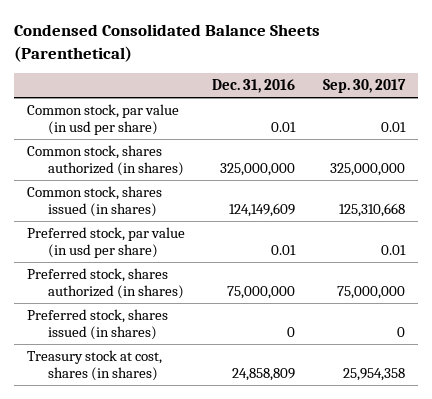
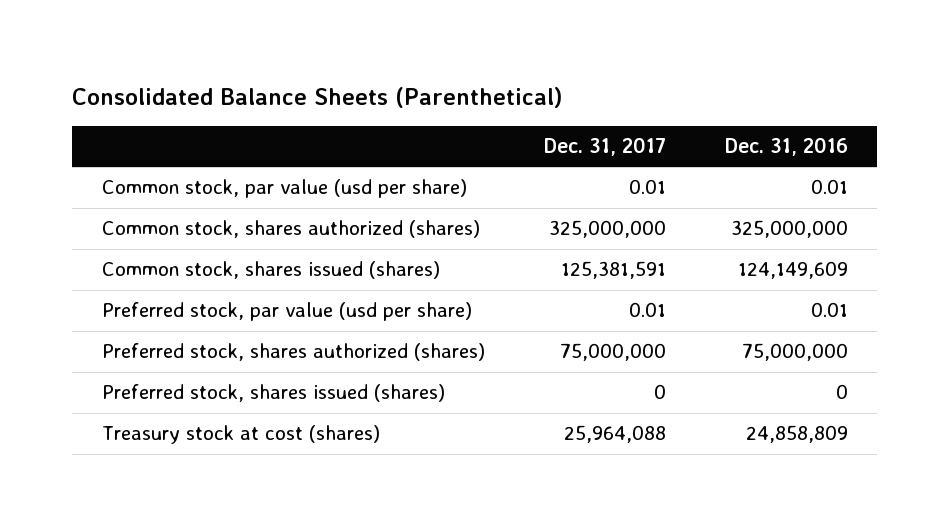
[13,24,320,62] Condensed Consolidated Balance Sheets (Parenthetical) -> [71,86,563,108] Consolidated Balance Sheets (Parenthetical)
[322,79,406,94] Sep. 30, 2017 -> none
none -> [543,137,666,157] Dec. 31, 2017
[27,103,180,136] Common stock, par value (in usd per share) -> [101,179,467,199] Common stock, par value (usd per share)
[27,144,185,177] Common stock, shares authorized (in shares) -> [101,220,480,239] Common stock, shares authorized (shares)
[27,185,163,218] Common stock, shares issued (in shares) -> [101,261,440,280] Common stock, shares issued (shares)
[27,226,186,259] Preferred stock, par value (in usd per share) -> [101,302,472,322] Preferred stock, par value (usd per share)
[27,267,185,300] Preferred stock, shares authorized (in shares) -> [101,343,485,362] Preferred stock, shares authorized (shares)
[27,308,169,341] Preferred stock, shares issued (in shares) -> [101,384,445,403] Preferred stock, shares issued (shares)
[27,349,163,382] Treasury stock at cost, shares (in shares) -> [101,425,380,445] Treasury stock at cost (shares)

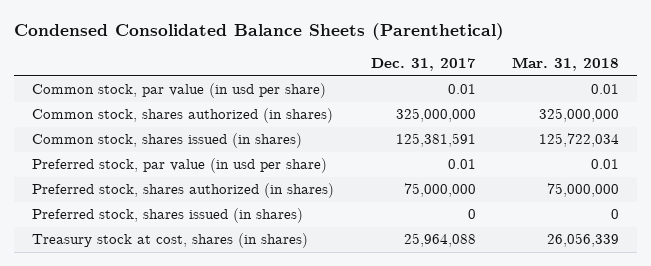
[71,86,563,108] Consolidated Balance Sheets (Parenthetical) -> [13,23,504,41] Condensed Consolidated Balance Sheets (Parenthetical)
[724,137,848,157] Dec. 31, 2016 -> none
none -> [512,57,620,72] Mar. 31, 2018
[101,179,467,199] Common stock, par value (usd per share) -> [32,83,327,99] Common stock, par value (in usd per share)
[101,220,480,239] Common stock, shares authorized (shares) -> [32,108,334,124] Common stock, shares authorized (in shares)
[101,261,440,280] Common stock, shares issued (shares) -> [32,133,303,149] Common stock, shares issued (in shares)
[101,302,472,322] Preferred stock, par value (usd per share) -> [32,158,328,174] Preferred stock, par value (in usd per share)
[101,343,485,362] Preferred stock, shares authorized (shares) -> [32,183,335,199] Preferred stock, shares authorized (in shares)
[101,384,445,403] Preferred stock, shares issued (shares) -> [32,208,304,224] Preferred stock, shares issued (in shares)
[101,425,380,445] Treasury stock at cost (shares) -> [32,233,309,249] Treasury stock at cost, shares (in shares)

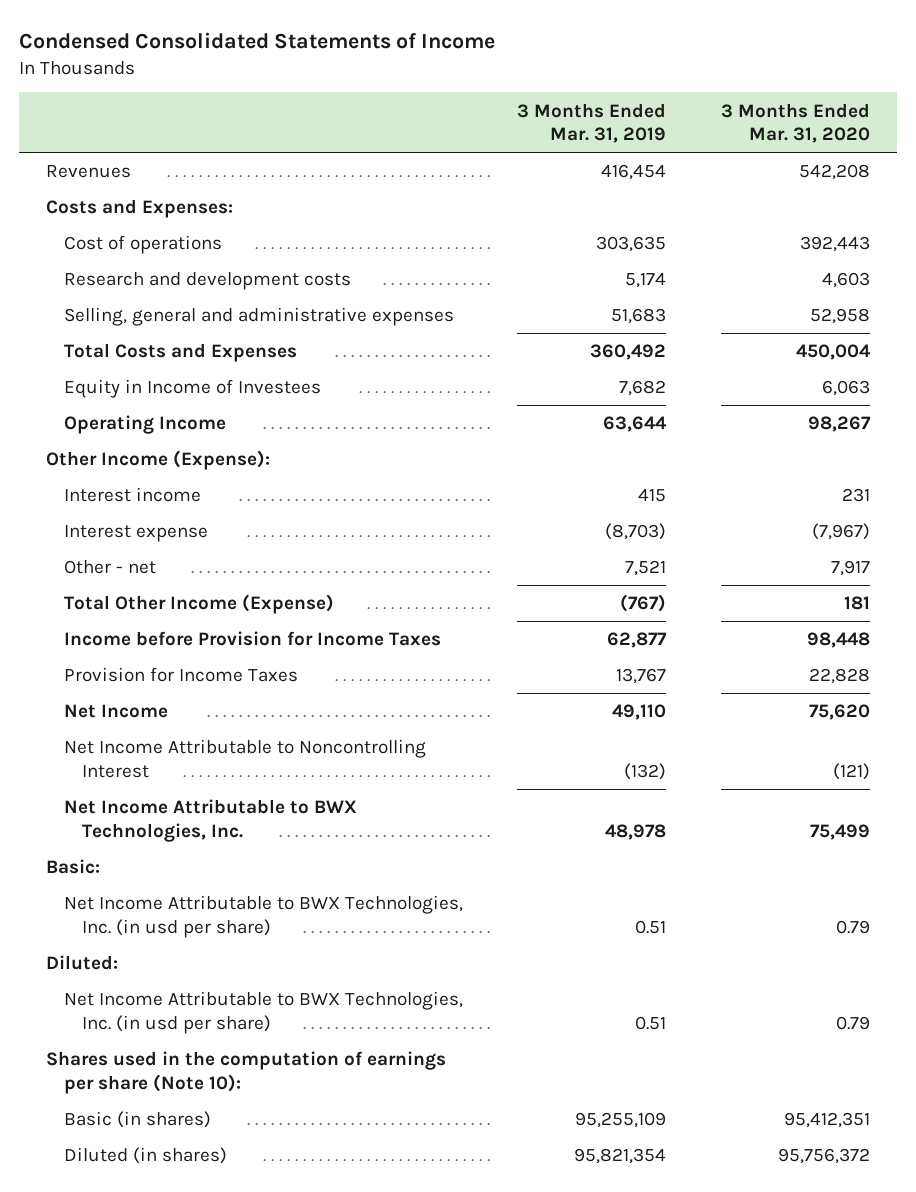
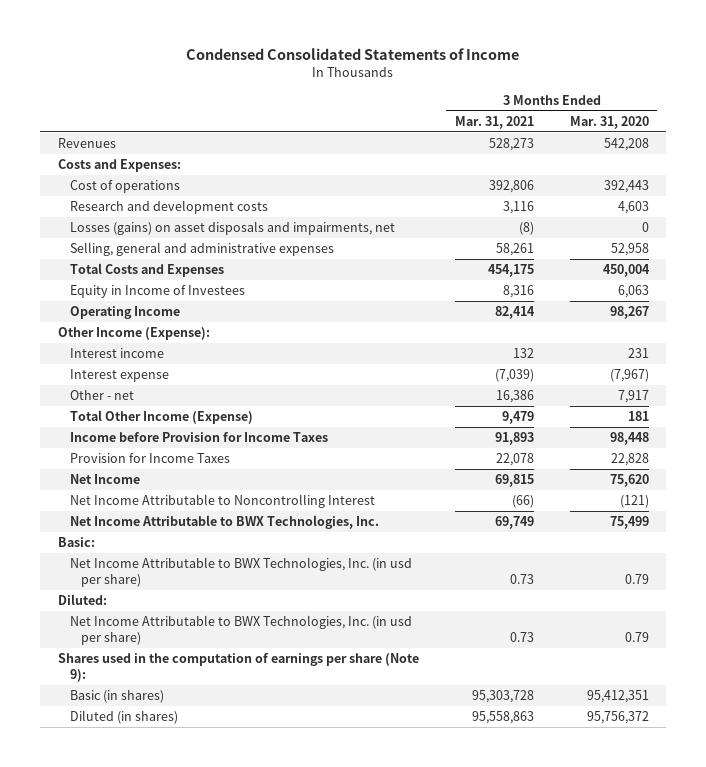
[517,102,667,144] 3 Months Ended Mar. 31, 2019 -> none
none -> [454,115,534,129] Mar. 31, 2021
none -> [69,221,395,236] Losses (gains) on asset disposals and impairments, net
[46,1051,447,1094] Shares used in the computation of earnings per share (Note 10): -> [57,653,419,683] Shares used in the computation of earnings per share (Note 9):

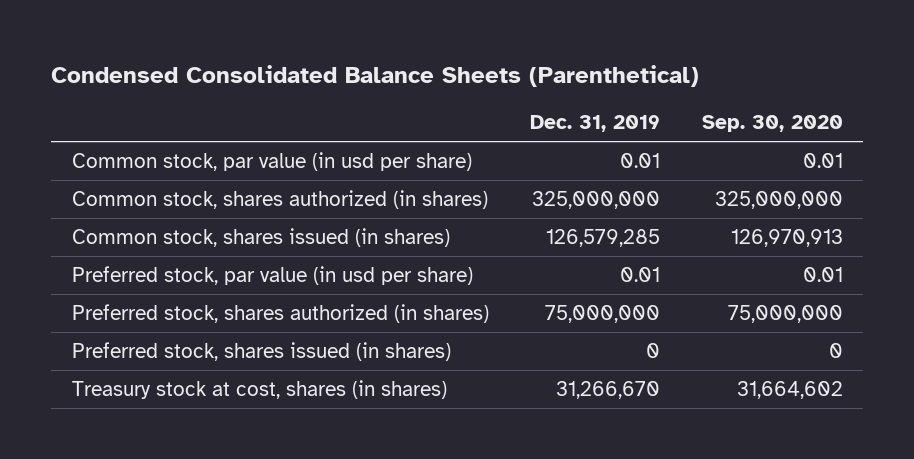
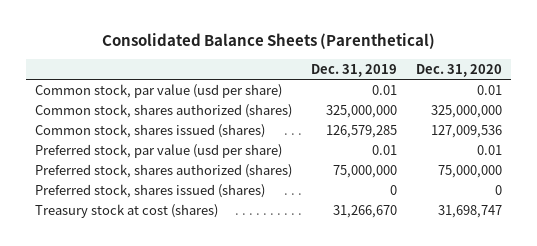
[51,64,700,87] Condensed Consolidated Balance Sheets (Parenthetical) -> [101,33,435,50] Consolidated Balance Sheets (Parenthetical)
[701,114,843,132] Sep. 30, 2020 -> none
none -> [415,64,502,78] Dec. 31, 2020
[71,152,472,172] Common stock, par value (in usd per share) -> [35,83,283,98] Common stock, par value (usd per share)
[71,190,488,210] Common stock, shares authorized (in shares) -> [35,103,293,118] Common stock, shares authorized (shares)
[71,228,450,248] Common stock, shares issued (in shares) -> [35,123,266,138] Common stock, shares issued (shares)
[71,266,473,286] Preferred stock, par value (in usd per share) -> [35,143,283,158] Preferred stock, par value (usd per share)
[71,304,489,324] Preferred stock, shares authorized (in shares) -> [35,163,293,178] Preferred stock, shares authorized (shares)
[71,342,451,362] Preferred stock, shares issued (in shares) -> [35,183,266,198] Preferred stock, shares issued (shares)
[71,380,447,400] Treasury stock at cost, shares (in shares) -> [35,203,219,218] Treasury stock at cost (shares)

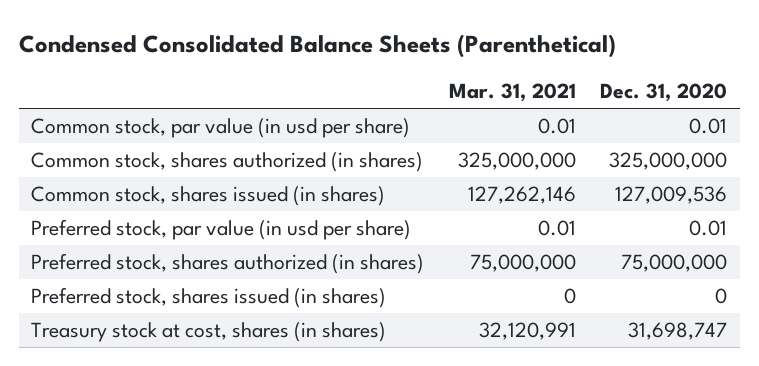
[101,33,435,50] Consolidated Balance Sheets (Parenthetical) -> [19,34,617,59] Condensed Consolidated Balance Sheets (Parenthetical)
[311,64,398,78] Dec. 31, 2019 -> none
none -> [448,82,576,102] Mar. 31, 2021
[35,83,283,98] Common stock, par value (usd per share) -> [31,118,411,139] Common stock, par value (in usd per share)
[35,103,293,118] Common stock, shares authorized (shares) -> [31,152,424,173] Common stock, shares authorized (in shares)
[35,123,266,138] Common stock, shares issued (shares) -> [31,186,386,207] Common stock, shares issued (in shares)
[35,143,283,158] Preferred stock, par value (usd per share) -> [31,219,412,241] Preferred stock, par value (in usd per share)
[35,163,293,178] Preferred stock, shares authorized (shares) -> [31,253,425,275] Preferred stock, shares authorized (in shares)
[35,183,266,198] Preferred stock, shares issued (shares) -> [31,287,387,309] Preferred stock, shares issued (in shares)
[35,203,219,218] Treasury stock at cost (shares) -> [31,322,387,343] Treasury stock at cost, shares (in shares)

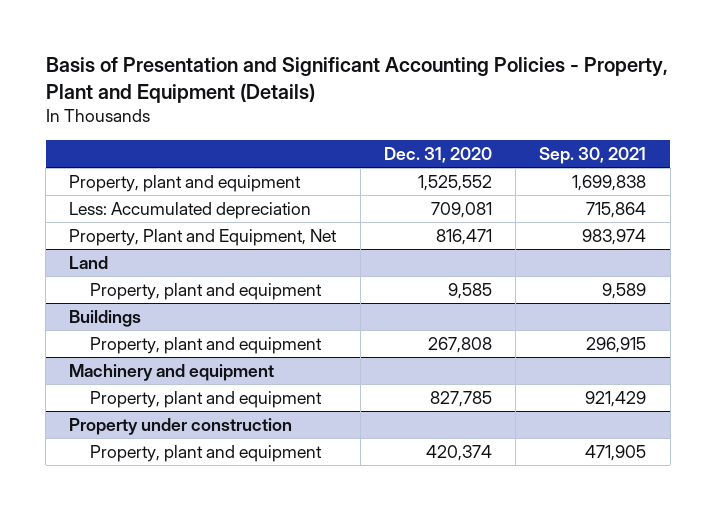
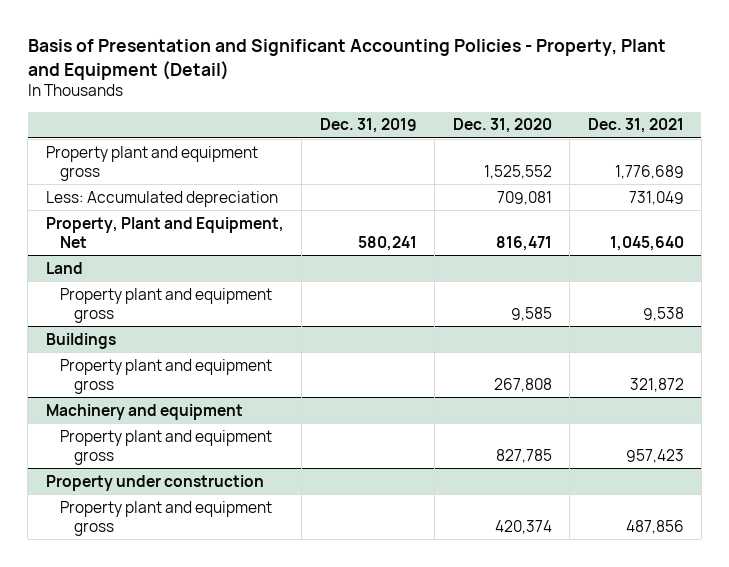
[45,57,668,104] Basis of Presentation and Significant Accounting Policies - Property, Plant and Equipment (Details) -> [27,38,666,80] Basis of Presentation and Significant Accounting Policies - Property, Plant and Equipment (Detail)
[539,146,647,164] Sep. 30, 2021 -> none
none -> [319,118,417,134] Dec. 31, 2019
none -> [587,118,684,134] Dec. 31, 2021
[69,175,302,193] Property, plant and equipment -> [45,145,258,182] Property plant and equipment gross
[89,283,322,301] Property, plant and equipment -> [59,287,272,324] Property plant and equipment gross
[89,337,322,355] Property, plant and equipment -> [59,358,272,395] Property plant and equipment gross
[89,391,322,409] Property, plant and equipment -> [59,429,272,466] Property plant and equipment gross
[89,445,322,463] Property, plant and equipment -> [59,500,272,537] Property plant and equipment gross

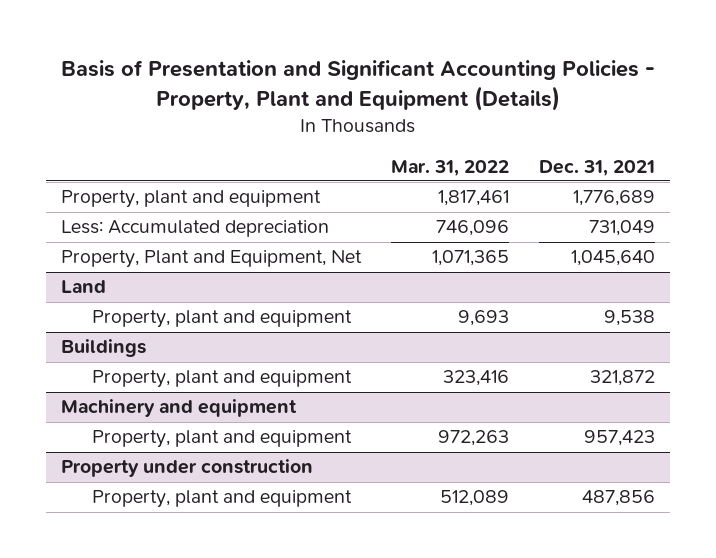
[27,38,666,80] Basis of Presentation and Significant Accounting Policies - Property, Plant and Equipment (Detail) -> [60,60,655,111] Basis of Presentation and Significant Accounting Policies - Property, Plant and Equipment (Details)
[319,118,417,134] Dec. 31, 2019 -> none
[452,118,552,134] Dec. 31, 2020 -> none
none -> [390,159,509,176] Mar. 31, 2022
[45,145,258,182] Property plant and equipment gross -> [61,190,322,209] Property, plant and equipment
[59,287,272,324] Property plant and equipment gross -> [91,310,352,329] Property, plant and equipment
[59,358,272,395] Property plant and equipment gross -> [91,370,352,389] Property, plant and equipment
[59,429,272,466] Property plant and equipment gross -> [91,430,352,449] Property, plant and equipment
[59,500,272,537] Property plant and equipment gross -> [91,490,352,509] Property, plant and equipment

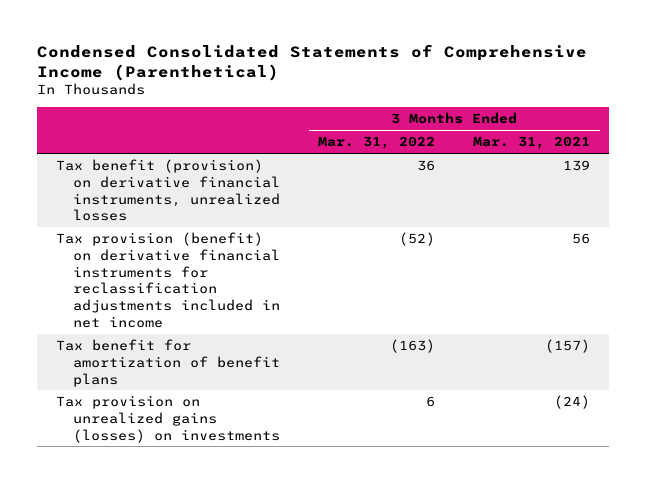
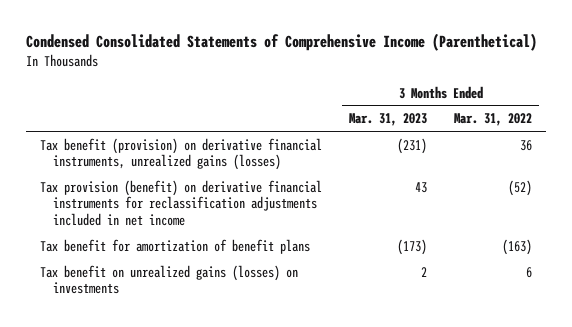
[473,136,591,150] Mar. 31, 2021 -> none
none -> [348,113,427,127] Mar. 31, 2023
[55,159,281,222] Tax benefit (provision) on derivative financial instruments, unrealized losses -> [39,137,322,171] Tax benefit (provision) on derivative financial instruments, unrealized gains (losses)
[55,395,281,443] Tax provision on unrealized gains (losses) on investments -> [39,264,298,295] Tax benefit on unrealized gains (losses) on investments

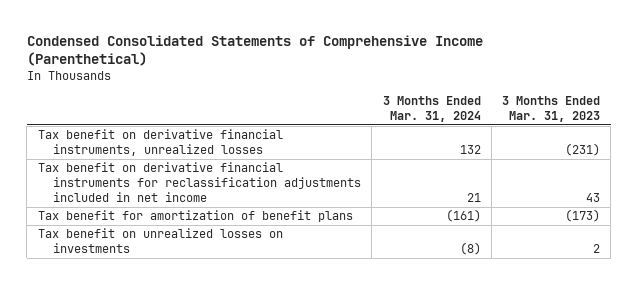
[454,113,533,127] Mar. 31, 2022 -> none
none -> [382,96,481,123] 3 Months Ended Mar. 31, 2024
[39,137,322,171] Tax benefit (provision) on derivative financial instruments, unrealized gains (losses) -> [37,129,283,157] Tax benefit on derivative financial instruments, unrealized losses
[39,179,322,226] Tax provision (benefit) on derivative financial instruments for reclassification adjustments included in net income -> [37,162,362,202] Tax benefit on derivative financial instruments for reclassification adjustments included in net income
[39,264,298,295] Tax benefit on unrealized gains (losses) on investments -> [37,228,283,254] Tax benefit on unrealized losses on investments

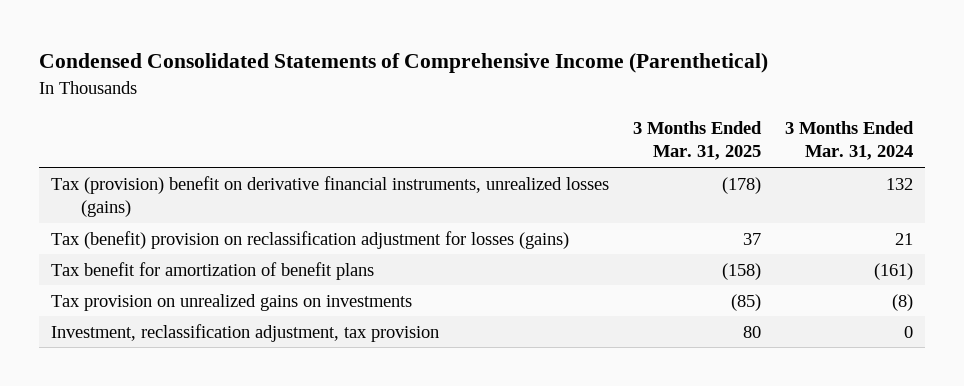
[502,96,601,123] 3 Months Ended Mar. 31, 2023 -> none
none -> [633,120,763,161] 3 Months Ended Mar. 31, 2025
[37,129,283,157] Tax benefit on derivative financial instruments, unrealized losses -> [51,175,610,218] Tax (provision) benefit on derivative financial instruments, unrealized losses (gains)
[37,162,362,202] Tax benefit on derivative financial instruments for reclassification adjustments included in net income -> [51,230,570,249] Tax (benefit) provision on reclassification adjustment for losses (gains)
[37,228,283,254] Tax benefit on unrealized losses on investments -> [51,293,413,311] Tax provision on unrealized gains on investments
none -> [51,323,440,342] Investment, reclassification adjustment, tax provision

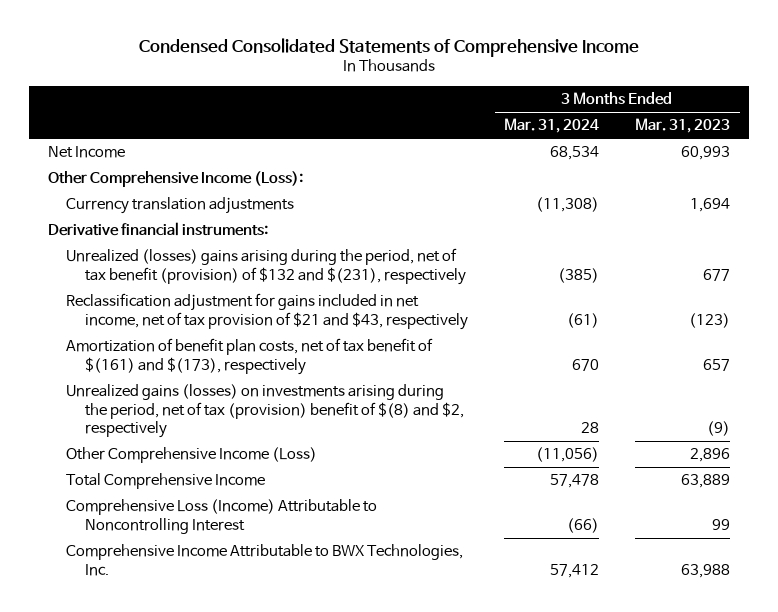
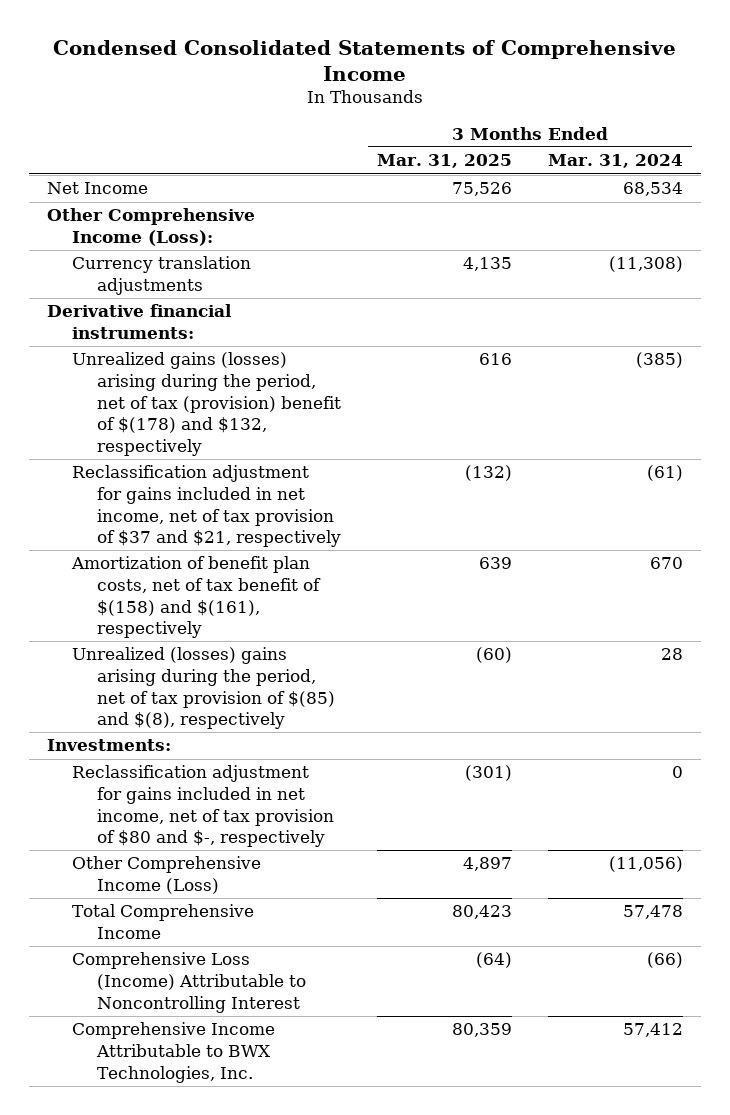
[635,118,731,134] Mar. 31, 2023 -> none
none -> [376,154,512,169] Mar. 31, 2025
[66,248,466,285] Unrealized (losses) gains arising during the period, net of tax benefit (provision) of $132 and $(231), respectively -> [71,352,341,456] Unrealized gains (losses) arising during the period, net of tax (provision) benefit of $(178) and $132, respectively
[66,293,468,330] Reclassification adjustment for gains included in net income, net of tax provision of $21 and $43, respectively -> [71,465,341,548] Reclassification adjustment for gains included in net income, net of tax provision of $37 and $21, respectively
[66,338,434,375] Amortization of benefit plan costs, net of tax benefit of $(161) and $(173), respectively -> [70,556,321,639] Amortization of benefit plan costs, net of tax benefit of $(158) and $(161), respectively
[66,384,464,439] Unrealized gains (losses) on investments arising during the period, net of tax (provision) benefit of $(8) and $2, respectively -> [71,647,335,730] Unrealized (losses) gains arising during the period, net of tax provision of $(85) and $(8), respectively
none -> [46,739,171,752] Investments:
none -> [71,765,334,848] Reclassification adjustment for gains included in net income, net of tax provision of $80 and $-, respectively

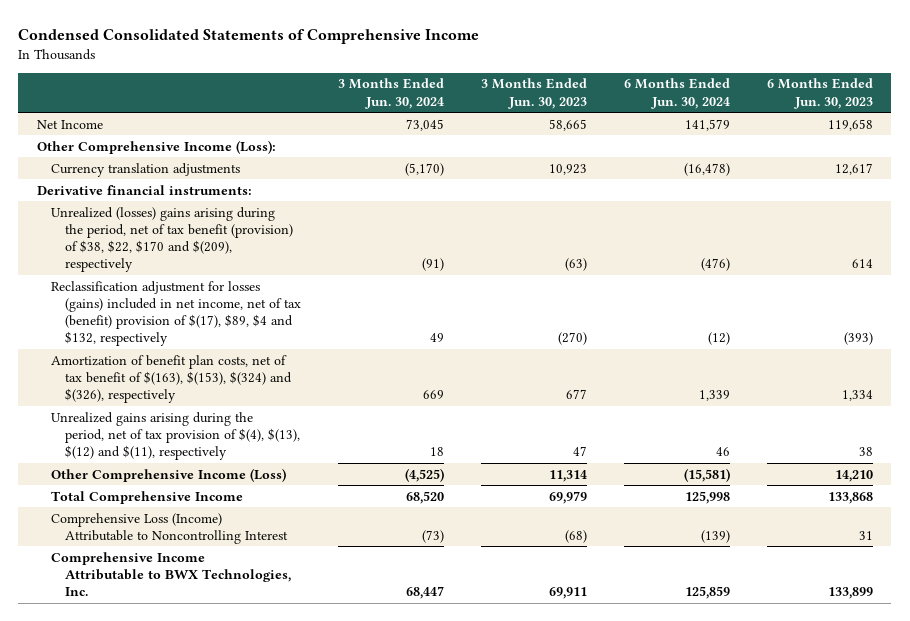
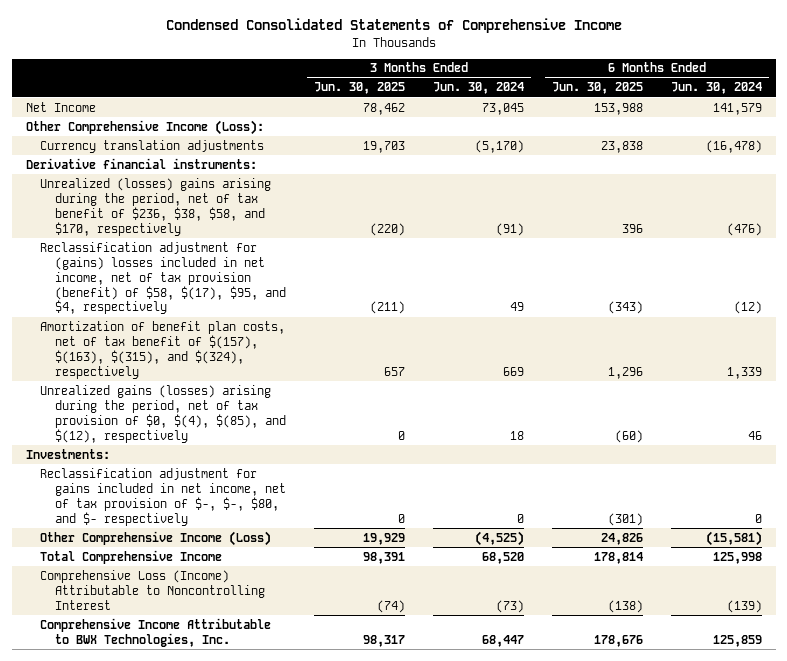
[480,78,587,109] 3 Months Ended Jun. 30, 2023 -> none
[766,78,873,109] 6 Months Ended Jun. 30, 2023 -> none
none -> [313,82,405,95] Jun. 30, 2025
none -> [551,82,643,95] Jun. 30, 2025
[50,206,293,273] Unrealized (losses) gains arising during the period, net of tax benefit (provision) of $38, $22, $170 and $(209), respectively -> [40,177,272,236] Unrealized (losses) gains arising during the period, net of tax benefit of $236, $38, $58, and $170, respectively
[50,280,301,347] Reclassification adjustment for losses (gains) included in net income, net of tax (benefit) provision of $(17), $89, $4 and $132, respectively -> [40,241,286,315] Reclassification adjustment for (gains) losses included in net income, net of tax provision (benefit) of $58, $(17), $95, and $4, respectively
[50,354,292,404] Amortization of benefit plan costs, net of tax benefit of $(163), $(153), $(324) and $(326), respectively -> [40,320,286,379] Amortization of benefit plan costs, net of tax benefit of $(157), $(163), $(315), and $(324), respectively
[50,411,300,461] Unrealized gains arising during the period, net of tax provision of $(4), $(13), $(12) and $(11), respectively -> [40,384,286,443] Unrealized gains (losses) arising during the period, net of tax provision of $0, $(4), $(85), and $(12), respectively
none -> [25,448,110,459] Investments:
none -> [40,467,286,526] Reclassification adjustment for gains included in net income, net of tax provision of $-, $-, $80, and $- respectively

